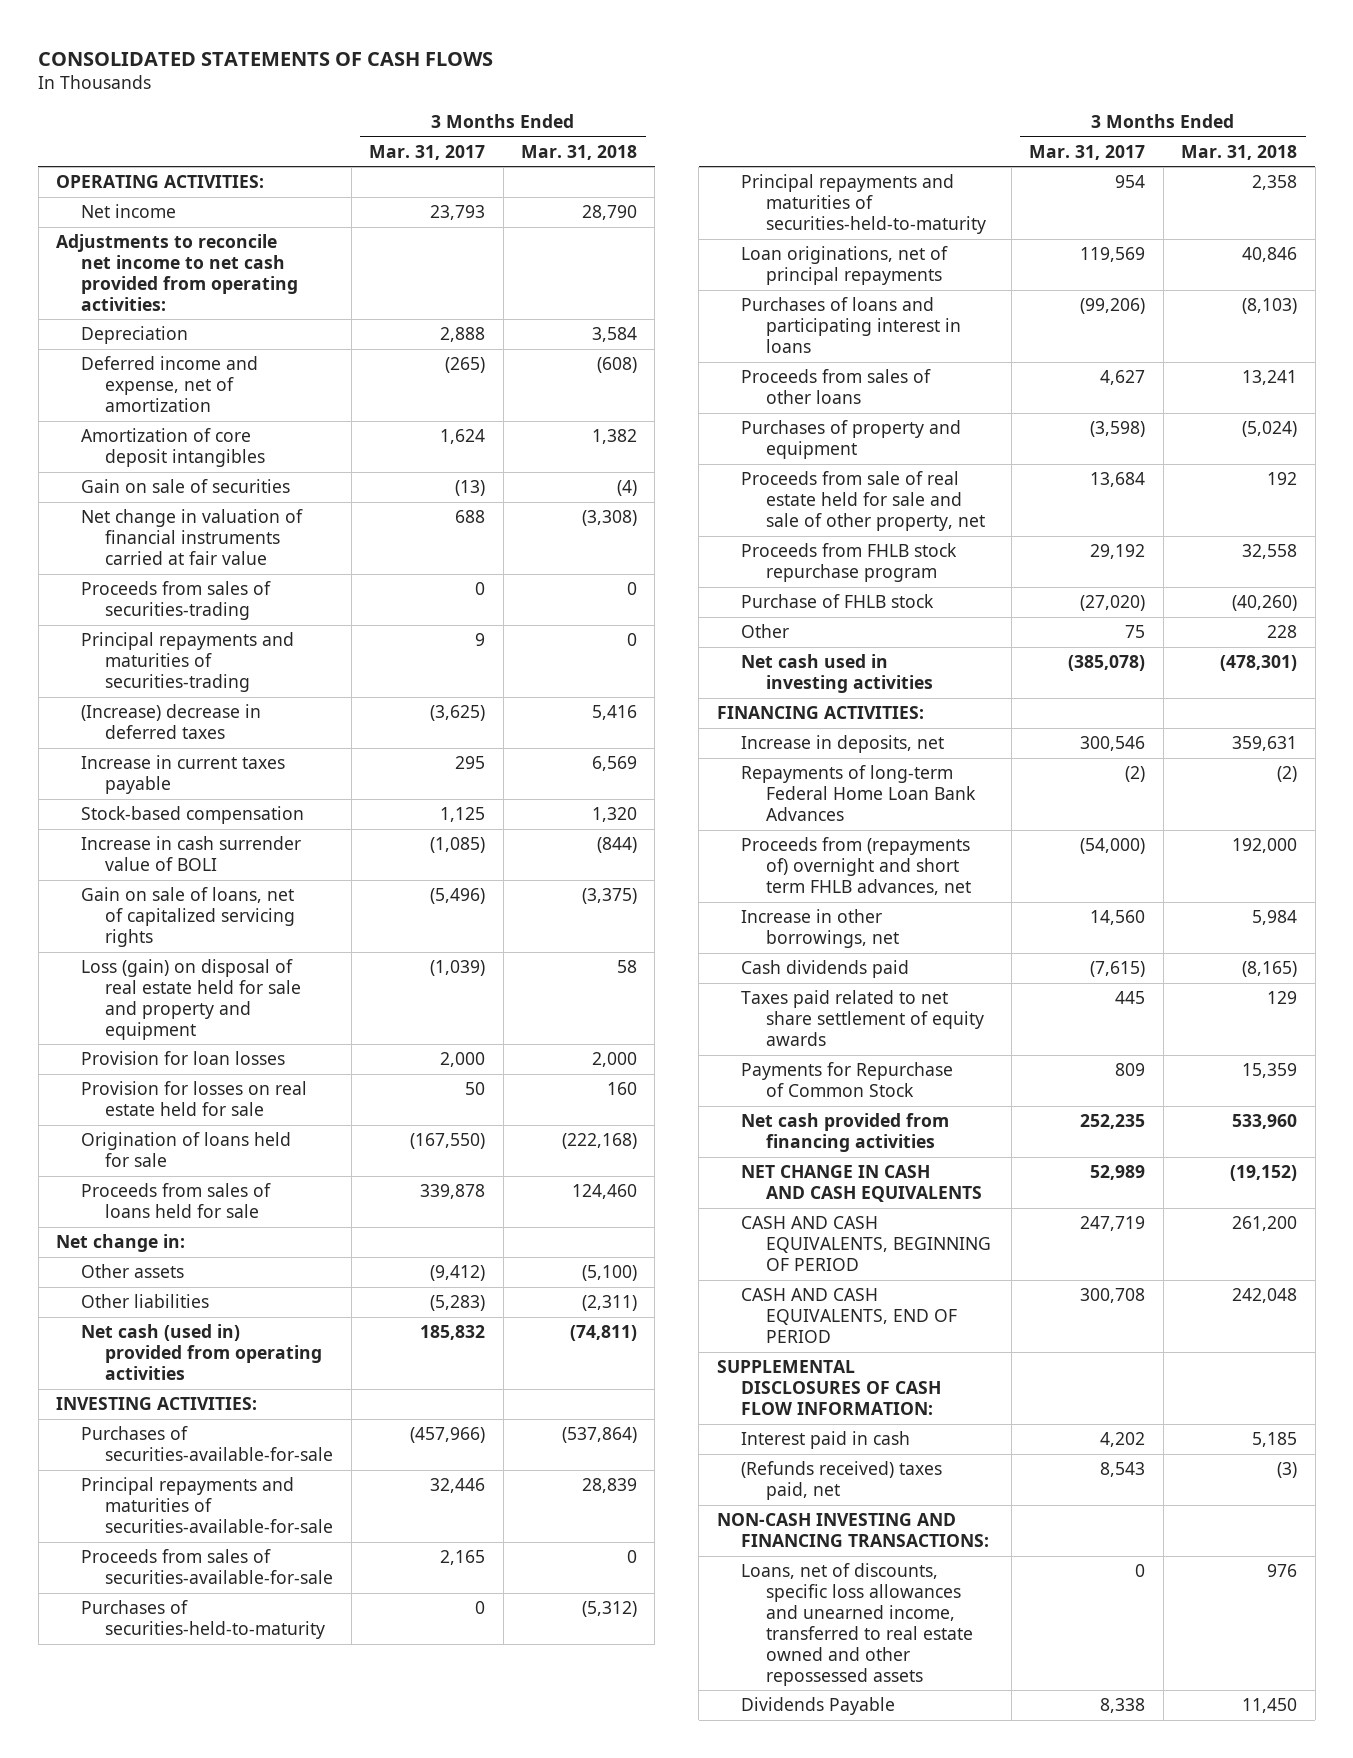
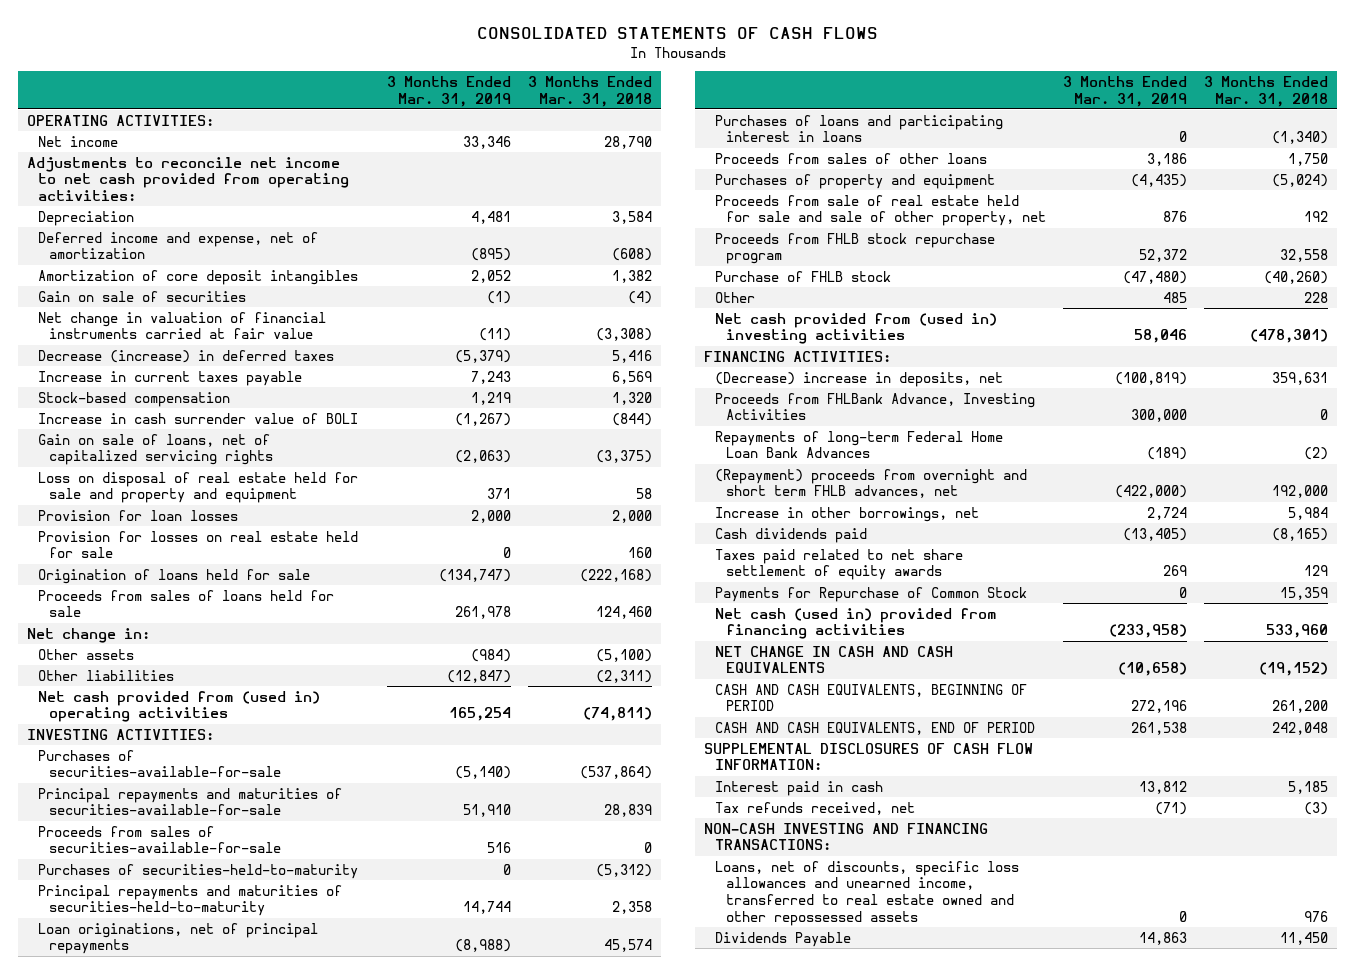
[369,144,486,160] Mar. 31, 2017 -> none
none -> [386,76,511,107] 3 Months Ended Mar. 31, 2019
[80,581,271,621] Proceeds from sales of securities-trading -> none
[80,632,294,692] Principal repayments and maturities of securities-trading -> none
[80,704,261,740] (Increase) decrease in deferred taxes -> [38,349,335,363] Decrease (increase) in deferred taxes
[80,959,302,1040] Loss (gain) on disposal of real estate held for sale and property and equipment -> [38,471,359,504] Loss on disposal of real estate held for sale and property and equipment
[80,1324,323,1380] Net cash (used in) provided from operating activities -> [38,690,321,723] Net cash provided from (used in) operating activities
[1242,247,1298,263] 40,846 -> [604,939,653,953] 45,574
[1242,298,1298,315] (8,103) -> [1272,131,1329,145] (1,340)
[1242,370,1298,386] 13,241 -> [1288,152,1329,166] 1,750
[741,654,933,694] Net cash used in investing activities -> [714,312,997,345] Net cash provided from (used in) investing activities
[741,735,945,754] Increase in deposits, net -> [714,371,1003,387] (Decrease) increase in deposits, net
none -> [714,392,1035,421] Proceeds from FHLBank Advance, Investing Activities
[741,837,971,895] Proceeds from (repayments of) overnight and short term FHLB advances, net -> [714,468,1027,499] (Repayment) proceeds from overnight and short term FHLB advances, net
[741,1113,950,1153] Net cash provided from financing activities -> [714,607,997,640] Net cash (used in) provided from financing activities
[741,1461,943,1501] (Refunds received) taxes paid, net -> [714,801,915,815] Tax refunds received, net

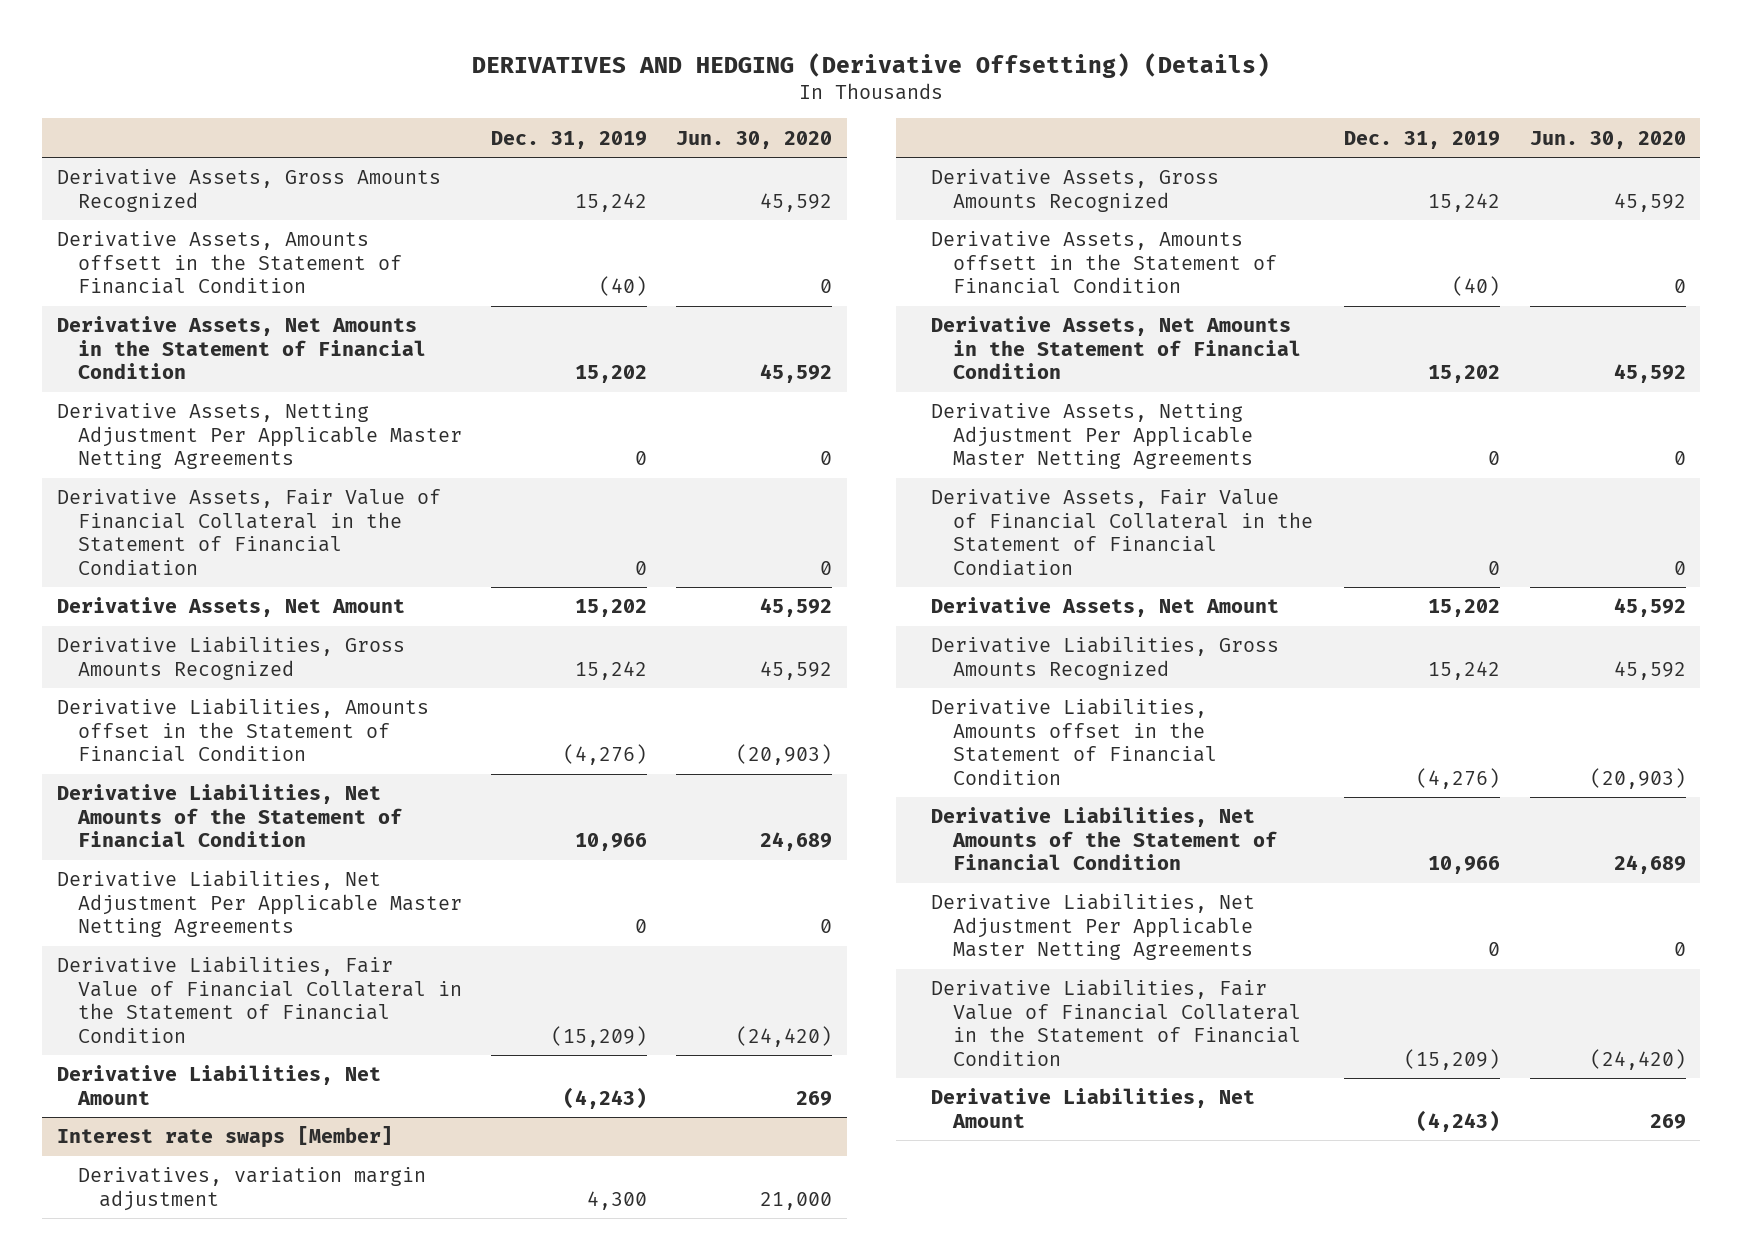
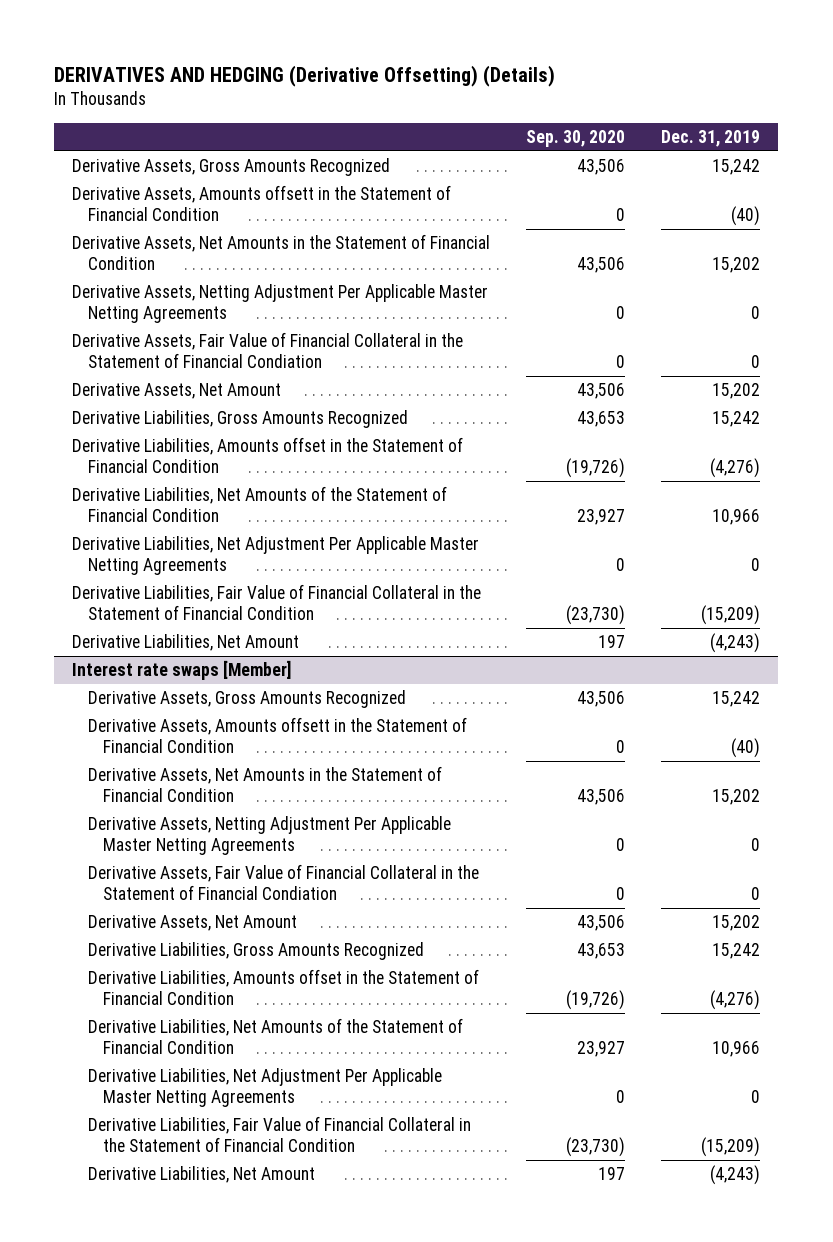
[676,130,833,149] Jun. 30, 2020 -> none
none -> [526,130,626,148] Sep. 30, 2020
[78,1167,427,1211] Derivatives, variation margin adjustment -> none

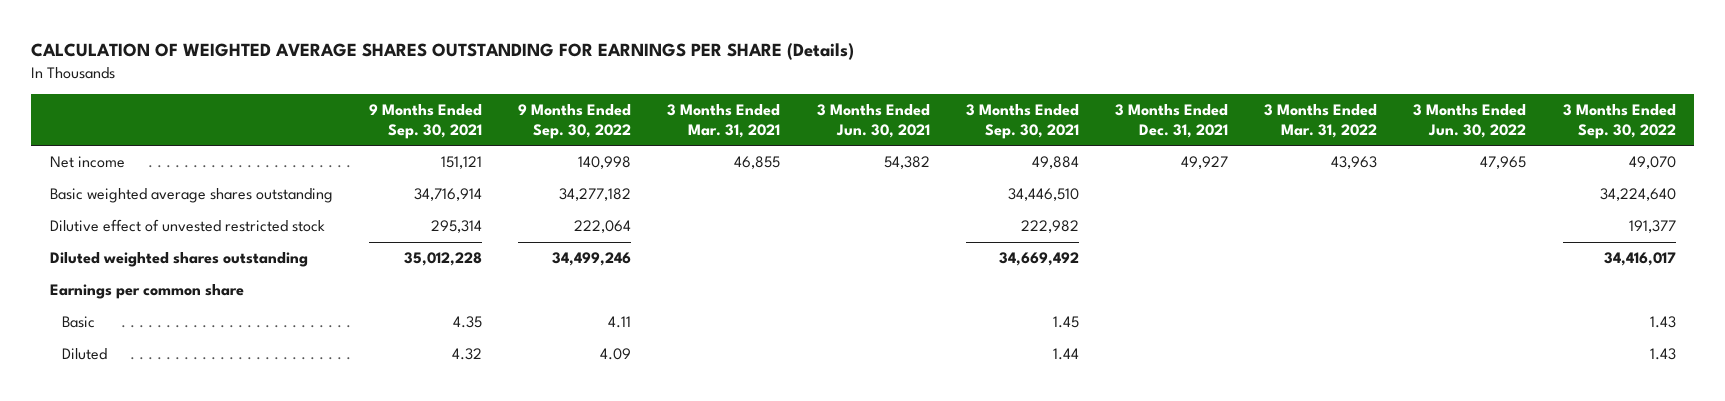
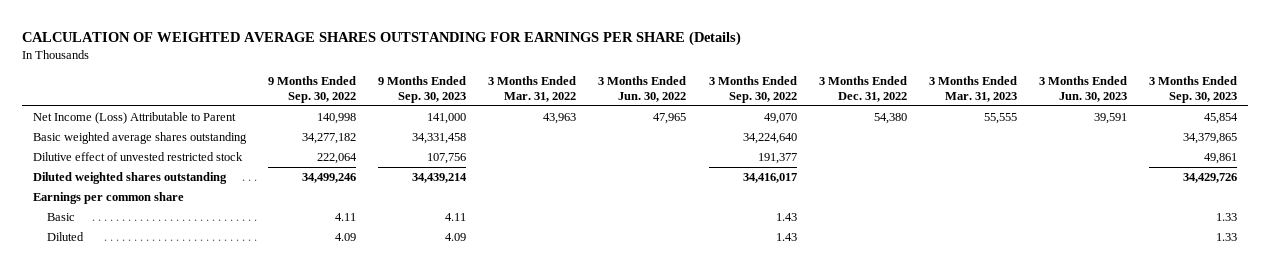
[368,103,482,139] 9 Months Ended Sep. 30, 2021 -> none
[667,103,781,138] 3 Months Ended Mar. 31, 2021 -> none
[816,103,930,138] 3 Months Ended Jun. 30, 2021 -> none
[965,103,1079,139] 3 Months Ended Sep. 30, 2021 -> none
[1114,103,1228,138] 3 Months Ended Dec. 31, 2021 -> none
none -> [378,76,467,104] 9 Months Ended Sep. 30, 2023
none -> [818,76,907,103] 3 Months Ended Dec. 31, 2022
none -> [928,76,1017,103] 3 Months Ended Mar. 31, 2023
none -> [1038,76,1127,103] 3 Months Ended Jun. 30, 2023
none -> [1148,76,1237,104] 3 Months Ended Sep. 30, 2023
[49,156,125,169] Net income -> [33,111,237,124] Net Income (Loss) Attributable to Parent

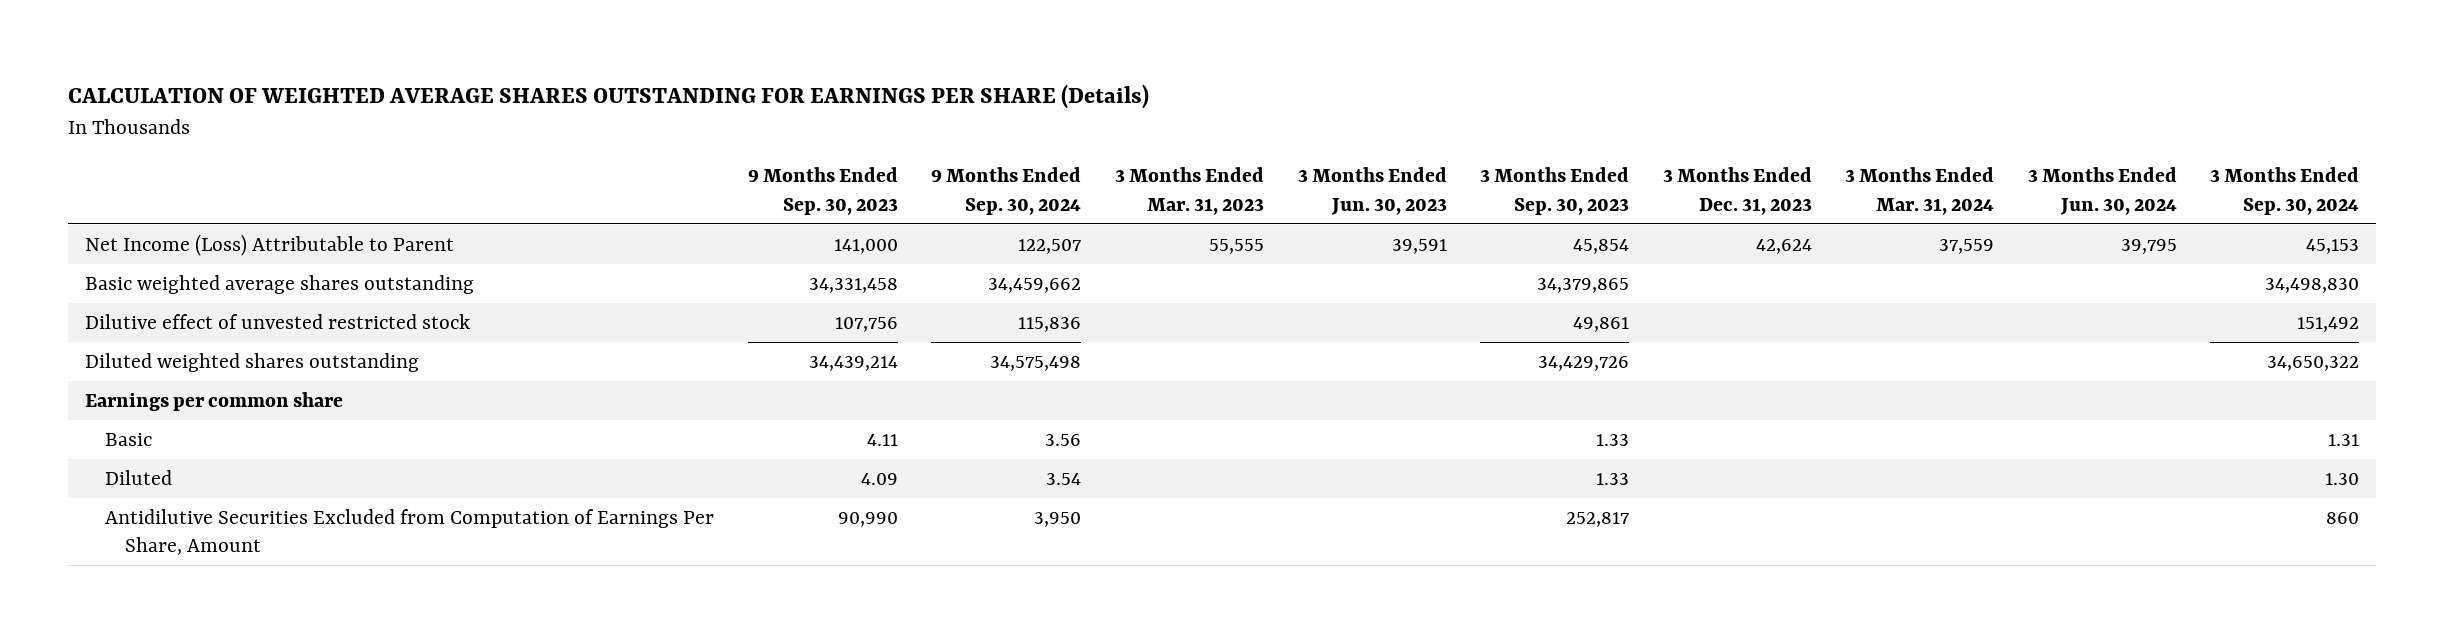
[268,76,357,104] 9 Months Ended Sep. 30, 2022 -> none
[488,76,577,103] 3 Months Ended Mar. 31, 2022 -> none
[598,76,687,103] 3 Months Ended Jun. 30, 2022 -> none
[708,76,797,104] 3 Months Ended Sep. 30, 2022 -> none
[818,76,907,103] 3 Months Ended Dec. 31, 2022 -> none
none -> [931,167,1082,215] 9 Months Ended Sep. 30, 2024
none -> [1662,167,1812,215] 3 Months Ended Dec. 31, 2023
none -> [1845,167,1995,215] 3 Months Ended Mar. 31, 2024
none -> [2027,167,2177,215] 3 Months Ended Jun. 30, 2024
none -> [2210,167,2360,215] 3 Months Ended Sep. 30, 2024
none -> [105,508,715,556] Antidilutive Securities Excluded from Computation of Earnings Per Share, Amount

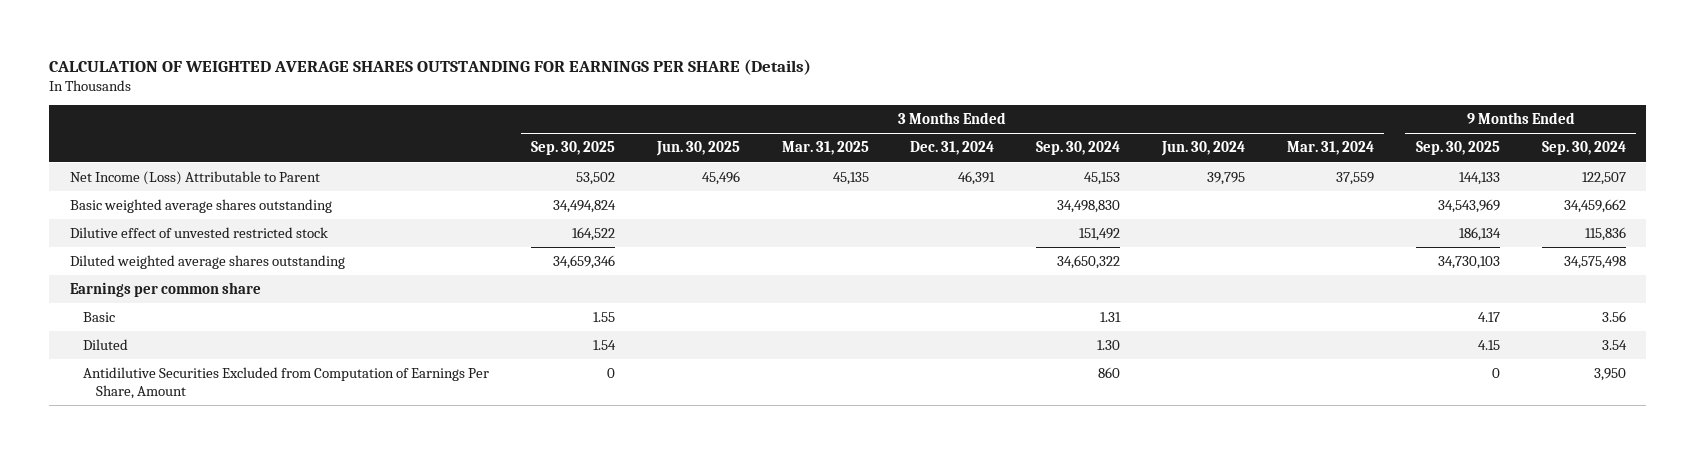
[747,167,898,215] 9 Months Ended Sep. 30, 2023 -> none
[1114,167,1264,215] 3 Months Ended Mar. 31, 2023 -> none
[1297,167,1447,215] 3 Months Ended Jun. 30, 2023 -> none
[1480,167,1630,215] 3 Months Ended Sep. 30, 2023 -> none
[1662,167,1812,215] 3 Months Ended Dec. 31, 2023 -> none
none -> [531,141,616,156] Sep. 30, 2025
none -> [655,141,740,157] Jun. 30, 2025
none -> [781,141,869,156] Mar. 31, 2025
none -> [910,141,995,156] Dec. 31, 2024
none -> [1415,141,1500,156] Sep. 30, 2025
[85,352,420,372] Diluted weighted shares outstanding -> [70,254,346,269] Diluted weighted average shares outstanding

